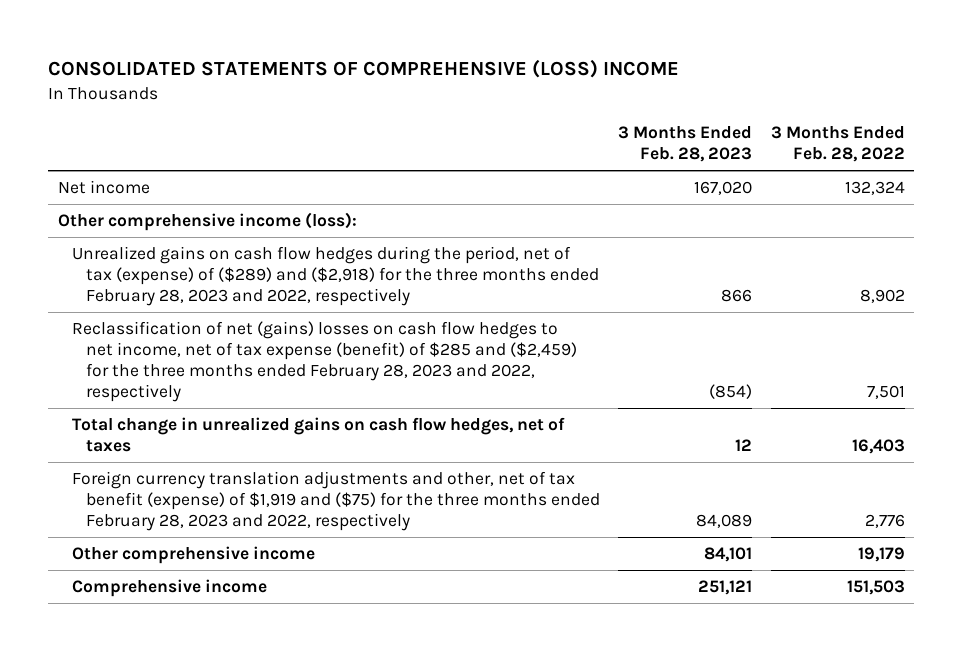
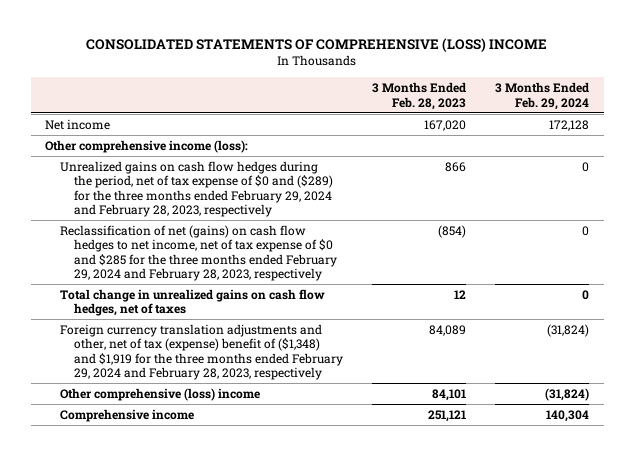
[770,126,905,163] 3 Months Ended Feb. 28, 2022 -> none
none -> [495,82,590,110] 3 Months Ended Feb. 29, 2024
[71,245,599,306] Unrealized gains on cash flow hedges during the period, net of tax (expense) of ($289) and ($2,918) for the three months ended February 28, 2023 and 2022, respectively -> [59,160,334,217] Unrealized gains on cash flow hedges during the period, net of tax expense of $0 and ($289) for the three months ended February 29, 2024 and February 28, 2023, respectively
[71,320,577,402] Reclassification of net (gains) losses on cash flow hedges to net income, net of tax expense (benefit) of $285 and ($2,459) for the three months ended February 28, 2023 and 2022, respectively -> [59,224,338,281] Reclassification of net (gains) on cash flow hedges to net income, net of tax expense of $0 and $285 for the three months ended February 29, 2024 and February 28, 2023, respectively
[71,470,600,531] Foreign currency translation adjustments and other, net of tax benefit (expense) of $1,919 and ($75) for the three months ended February 28, 2023 and 2022, respectively -> [59,323,344,380] Foreign currency translation adjustments and other, net of tax (expense) benefit of ($1,348) and $1,919 for the three months ended February 29, 2024 and February 28, 2023, respectively
[71,545,315,564] Other comprehensive income -> [59,387,260,401] Other comprehensive (loss) income

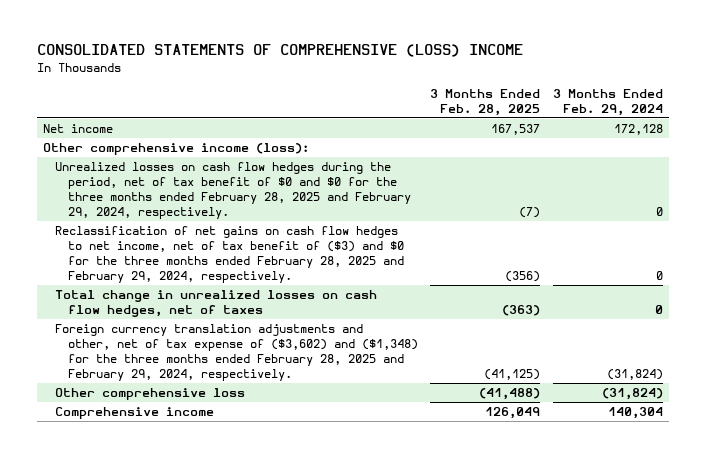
[372,82,467,110] 3 Months Ended Feb. 28, 2023 -> none
none -> [430,88,541,116] 3 Months Ended Feb. 28, 2025
[59,160,334,217] Unrealized gains on cash flow hedges during the period, net of tax expense of $0 and ($289) for the three months ended February 29, 2024 and February 28, 2023, respectively -> [55,162,412,220] Unrealized losses on cash flow hedges during the period, net of tax benefit of $0 and $0 for the three months ended February 28, 2025 and February 29, 2024, respectively.
[59,224,338,281] Reclassification of net (gains) on cash flow hedges to net income, net of tax expense of $0 and $285 for the three months ended February 29, 2024 and February 28, 2023, respectively -> [55,226,405,284] Reclassification of net gains on cash flow hedges to net income, net of tax benefit of ($3) and $0 for the three months ended February 28, 2025 and February 29, 2024, respectively.
[59,288,325,317] Total change in unrealized gains on cash flow hedges, net of taxes -> [55,290,378,318] Total change in unrealized losses on cash flow hedges, net of taxes
[59,323,344,380] Foreign currency translation adjustments and other, net of tax (expense) benefit of ($1,348) and $1,919 for the three months ended February 29, 2024 and February 28, 2023, respectively -> [55,324,419,382] Foreign currency translation adjustments and other, net of tax expense of ($3,602) and ($1,348) for the three months ended February 28, 2025 and February 29, 2024, respectively.
[59,387,260,401] Other comprehensive (loss) income -> [55,388,246,401] Other comprehensive loss

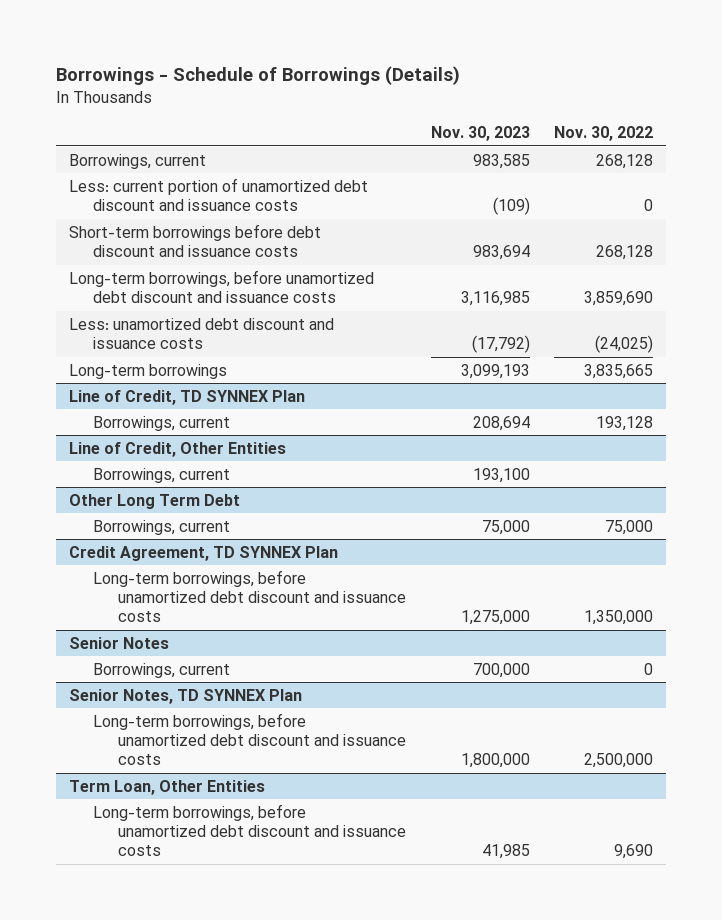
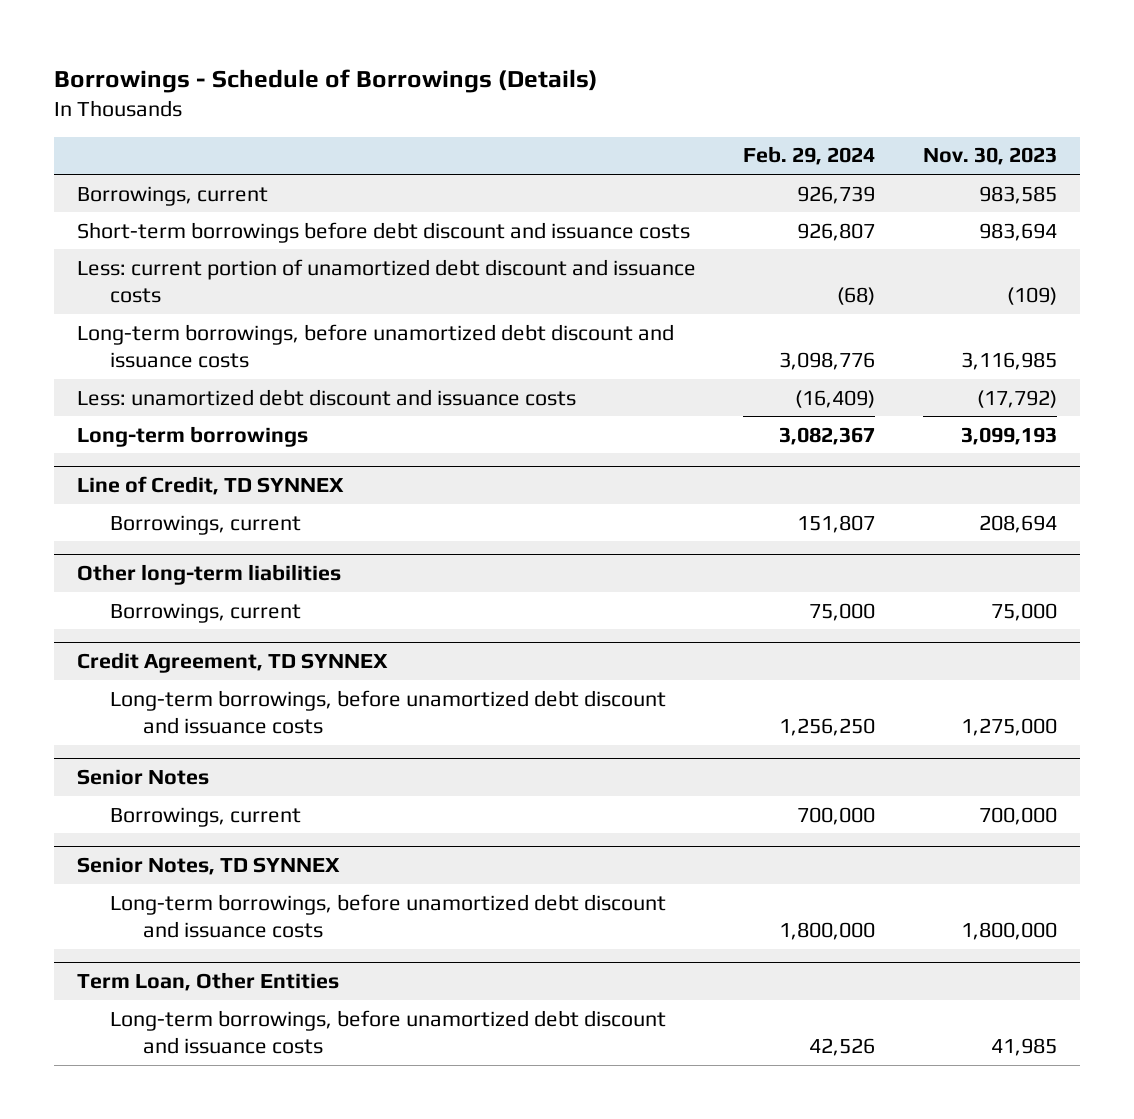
[554,126,654,142] Nov. 30, 2022 -> none
none -> [743,146,876,166] Feb. 29, 2024
[68,177,368,212] Less: current portion of unamortized debt discount and issuance costs -> [77,258,697,304] Less: current portion of unamortized debt discount and issuance costs
[68,389,305,405] Line of Credit, TD SYNNEX Plan -> [77,476,345,496] Line of Credit, TD SYNNEX
[68,441,286,457] Line of Credit, Other Entities -> none
[93,467,231,483] Borrowings, current -> none
[68,493,240,509] Other Long Term Debt -> [77,564,342,586] Other long-term liabilities
[68,545,338,561] Credit Agreement, TD SYNNEX Plan -> [77,652,389,674] Credit Agreement, TD SYNNEX
[68,688,302,704] Senior Notes, TD SYNNEX Plan -> [77,857,341,876] Senior Notes, TD SYNNEX

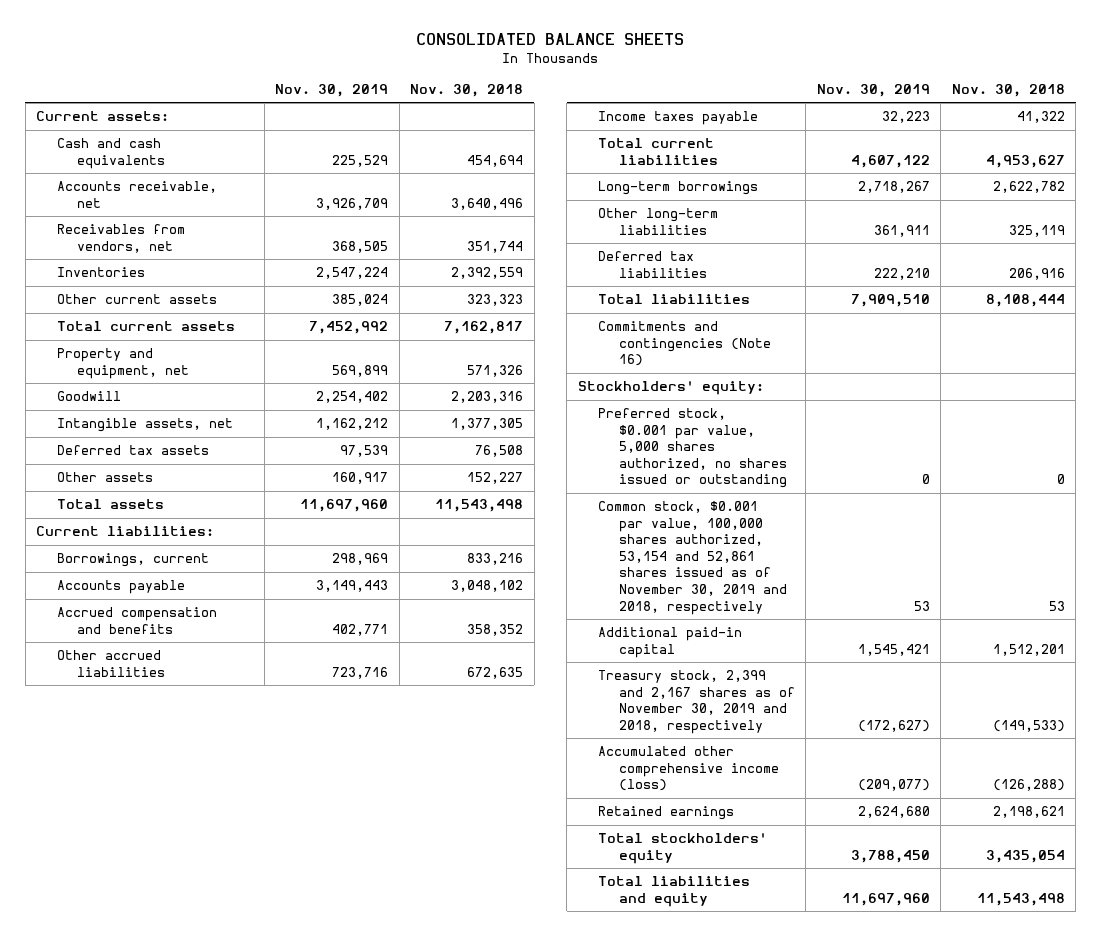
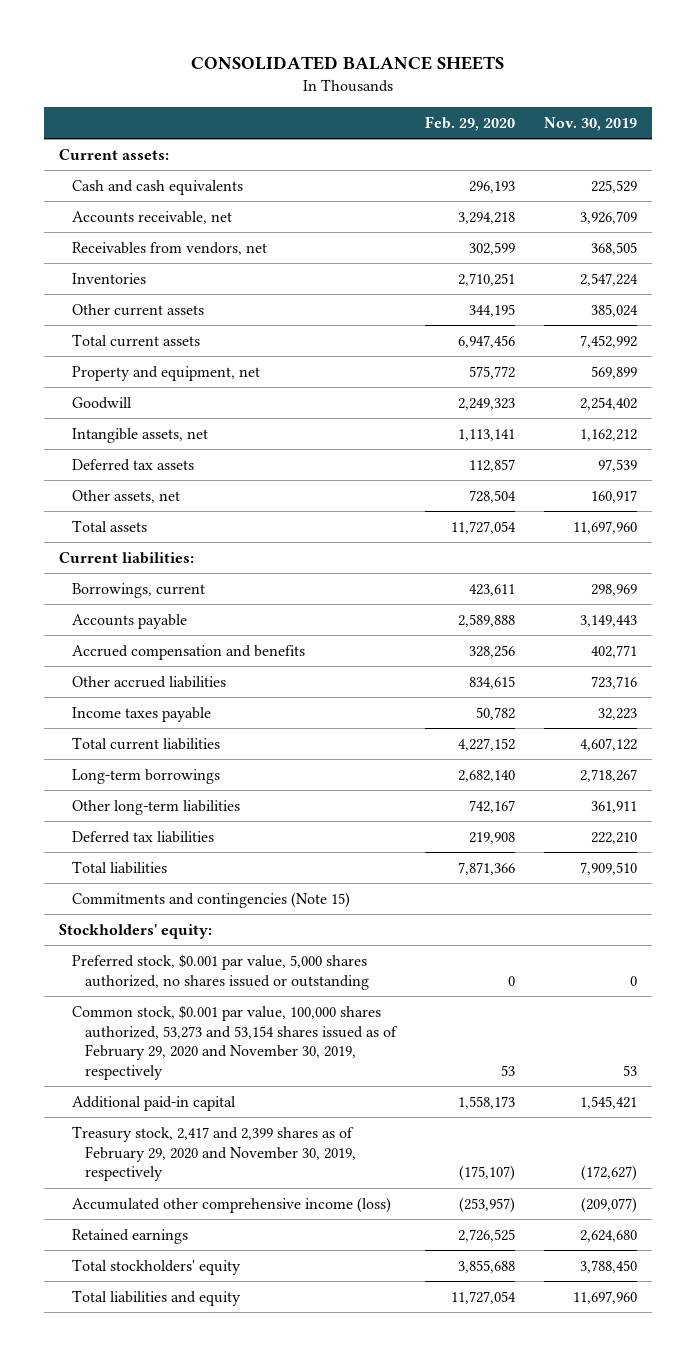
[410,83,524,97] Nov. 30, 2018 -> none
none -> [425,115,516,131] Feb. 29, 2020
[56,472,153,483] Other assets -> [71,489,180,503] Other assets, net
[598,321,771,367] Commitments and contingencies (Note 16) -> [71,891,350,908] Commitments and contingencies (Note 15)
[598,501,787,615] Common stock, $0.001 par value, 100,000 shares authorized, 53,154 and 52,861 shares issued as of November 30, 2019 and 2018, respectively -> [71,1004,398,1080] Common stock, $0.001 par value, 100,000 shares authorized, 53,273 and 53,154 shares issued as of February 29, 2020 and November 30, 2019, respectively
[598,670,795,734] Treasury stock, 2,399 and 2,167 shares as of November 30, 2019 and 2018, respectively -> [71,1125,356,1182] Treasury stock, 2,417 and 2,399 shares as of February 29, 2020 and November 30, 2019, respectively

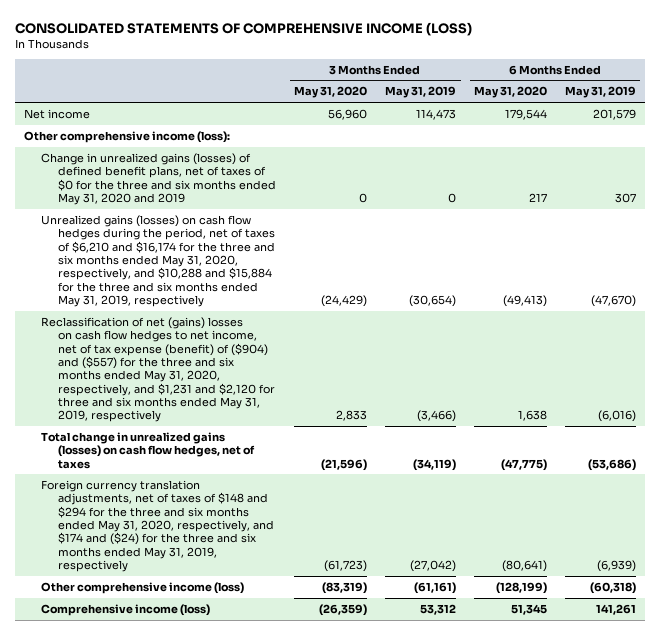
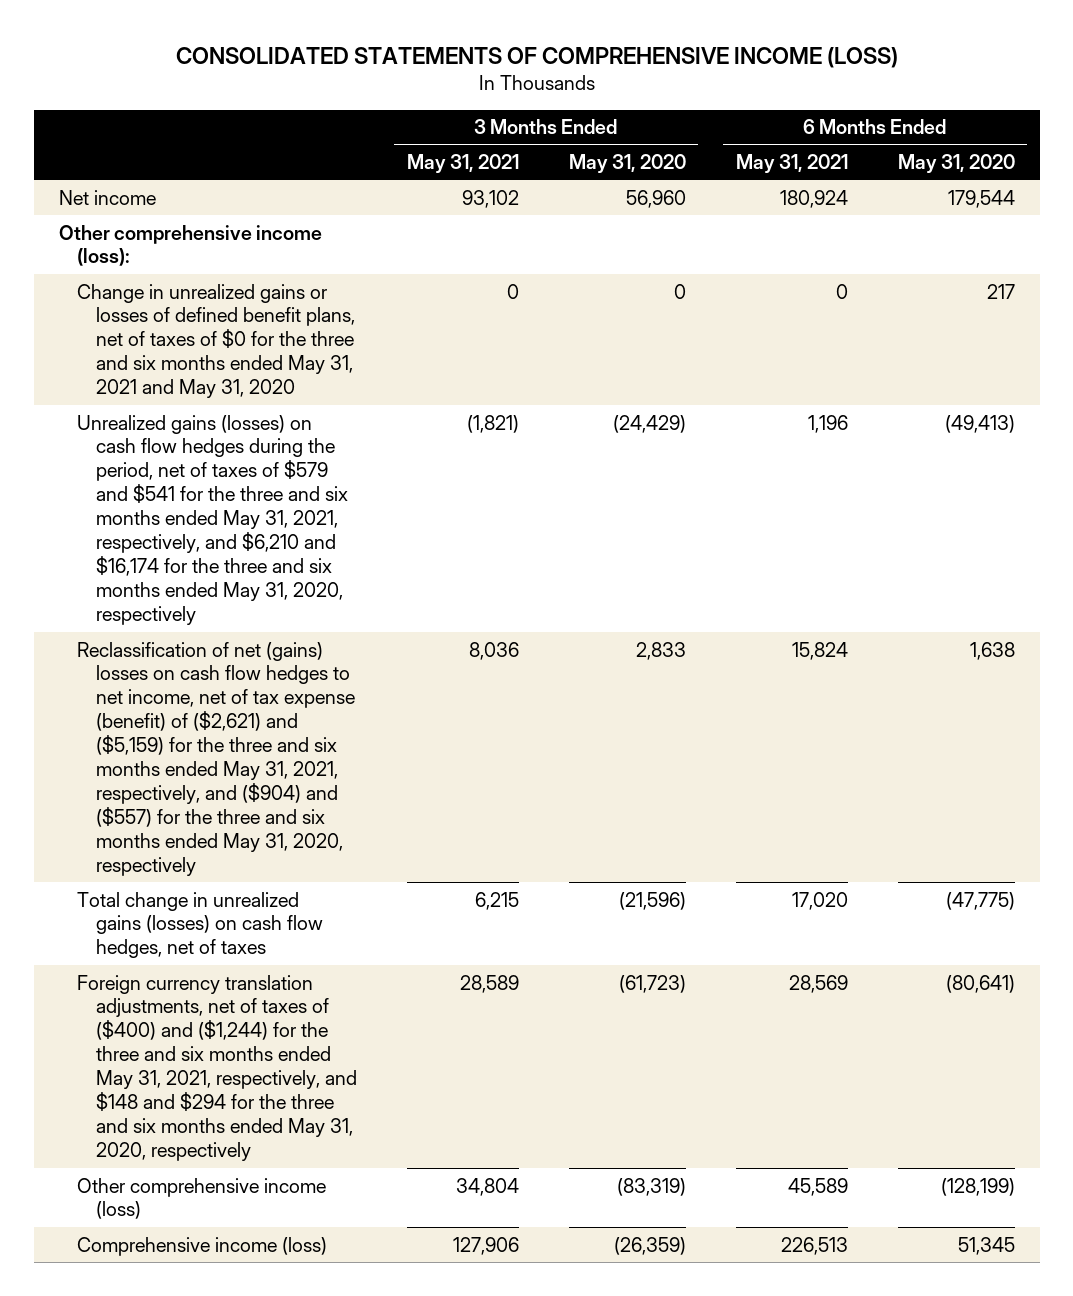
[385,86,457,99] May 31, 2019 -> none
[564,86,636,99] May 31, 2019 -> none
none -> [406,154,519,174] May 31, 2021
none -> [735,154,848,174] May 31, 2021
[41,152,277,205] Change in unrealized gains (losses) of defined benefit plans, net of taxes of $0 for the three and six months ended May 31, 2020 and 2019 -> [77,283,355,399] Change in unrealized gains or losses of defined benefit plans, net of taxes of $0 for the three and six months ended May 31, 2021 and May 31, 2020
[41,214,276,307] Unrealized gains (losses) on cash flow hedges during the period, net of taxes of $6,210 and $16,174 for the three and six months ended May 31, 2020, respectively, and $10,288 and $15,884 for the three and six months ended May 31, 2019, respectively -> [77,414,348,626] Unrealized gains (losses) on cash flow hedges during the period, net of taxes of $579 and $541 for the three and six months ended May 31, 2021, respectively, and $6,210 and $16,174 for the three and six months ended May 31, 2020, respectively
[41,316,276,423] Reclassification of net (gains) losses on cash flow hedges to net income, net of tax expense (benefit) of ($904) and ($557) for the three and six months ended May 31, 2020, respectively, and $1,231 and $2,120 for three and six months ended May 31, 2019, respectively -> [77,641,355,877] Reclassification of net (gains) losses on cash flow hedges to net income, net of tax expense (benefit) of ($2,621) and ($5,159) for the three and six months ended May 31, 2021, respectively, and ($904) and ($557) for the three and six months ended May 31, 2020, respectively
[41,479,275,572] Foreign currency translation adjustments, net of taxes of $148 and $294 for the three and six months ended May 31, 2020, respectively, and $174 and ($24) for the three and six months ended May 31, 2019, respectively -> [77,974,357,1162] Foreign currency translation adjustments, net of taxes of ($400) and ($1,244) for the three and six months ended May 31, 2021, respectively, and $148 and $294 for the three and six months ended May 31, 2020, respectively

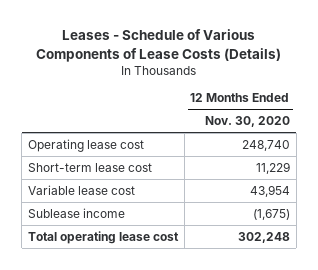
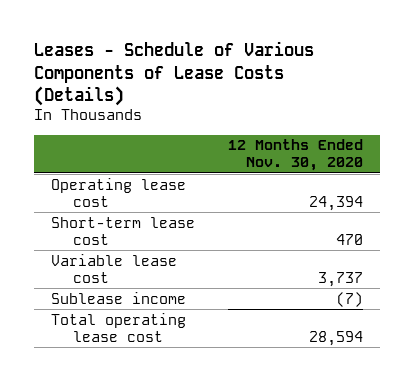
[241,139,290,151] 248,740 -> [309,195,364,211] 24,394
[255,161,290,174] 11,229 -> [336,233,364,245] 470
[249,184,290,197] 43,954 -> [318,271,364,287] 3,737
[252,208,290,220] (1,675) -> [336,291,364,307] (7)
[237,231,290,243] 302,248 -> [309,330,364,346] 28,594

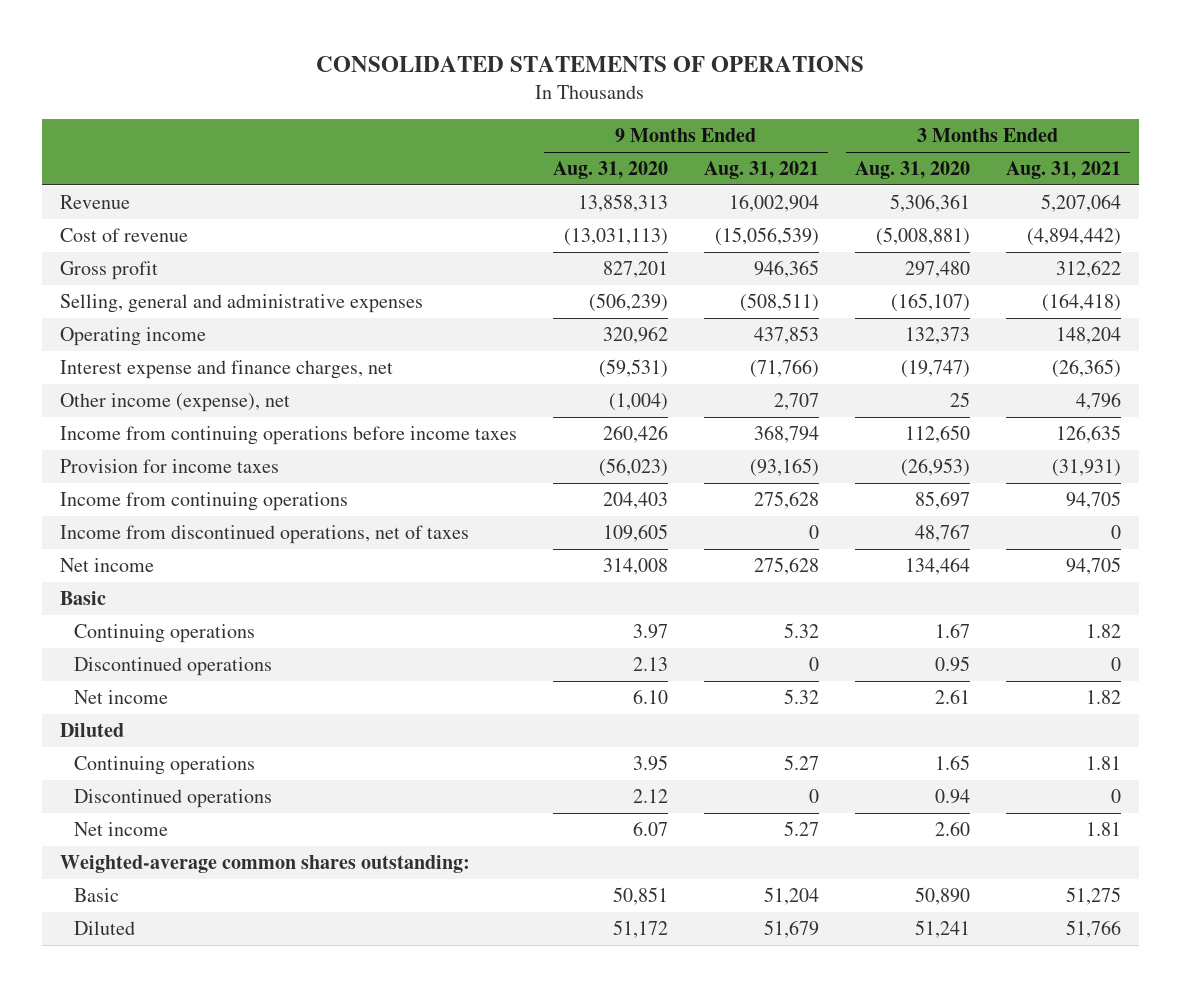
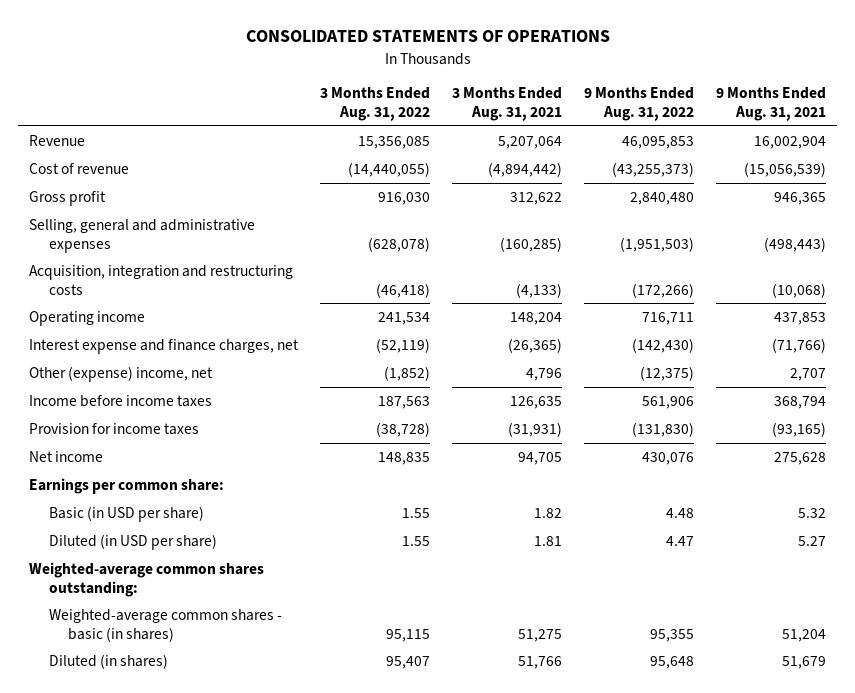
[552,161,668,180] Aug. 31, 2020 -> none
[854,161,970,180] Aug. 31, 2020 -> none
none -> [320,87,431,121] 3 Months Ended Aug. 31, 2022
none -> [584,87,695,121] 9 Months Ended Aug. 31, 2022
[739,293,819,313] (508,511) -> [764,236,827,252] (498,443)
[1041,293,1121,313] (164,418) -> [500,236,563,252] (160,285)
none -> [28,265,293,295] Acquisition, integration and restructuring costs
[59,393,290,413] Other income (expense), net -> [28,366,213,383] Other (expense) income, net
[59,426,517,446] Income from continuing operations before income taxes -> [28,395,212,408] Income before income taxes
[59,492,348,512] Income from continuing operations -> none
[59,525,469,545] Income from discontinued operations, net of taxes -> none
[59,591,106,606] Basic -> none
[74,624,256,644] Continuing operations -> none
[74,657,273,677] Discontinued operations -> none
[59,723,124,738] Diluted -> none
[74,756,256,776] Continuing operations -> none
[74,789,273,809] Discontinued operations -> none
none -> [28,478,224,495] Earnings per common share:
[74,690,169,705] Net income -> [48,506,204,523] Basic (in USD per share)
[74,822,169,837] Net income -> [48,534,217,551] Diluted (in USD per share)
[74,888,120,903] Basic -> [48,609,282,642] Weighted-average common shares - basic (in shares)
[74,921,136,936] Diluted -> [48,654,168,670] Diluted (in shares)

